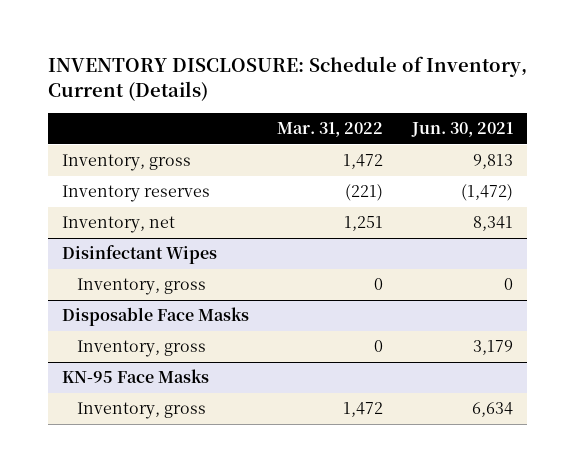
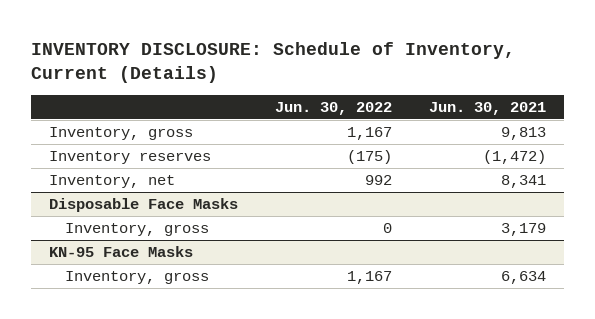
[277,122,384,138] Mar. 31, 2022 -> none
none -> [274,101,392,115] Jun. 30, 2022
[61,245,217,265] Disinfectant Wipes -> none
[76,278,206,296] Inventory, gross -> none

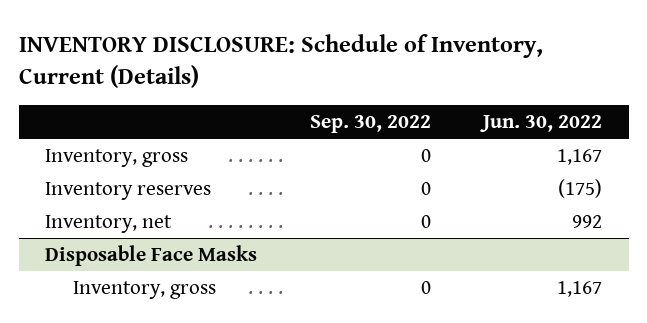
[428,101,546,115] Jun. 30, 2021 -> none
none -> [309,115,431,134] Sep. 30, 2022
[65,222,210,236] Inventory, gross -> none
[49,245,194,257] KN-95 Face Masks -> none

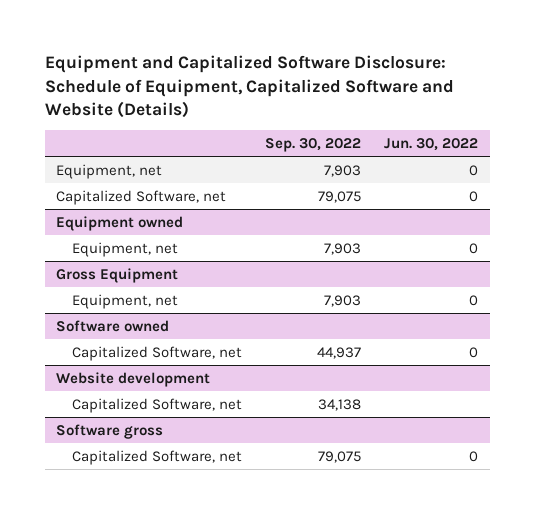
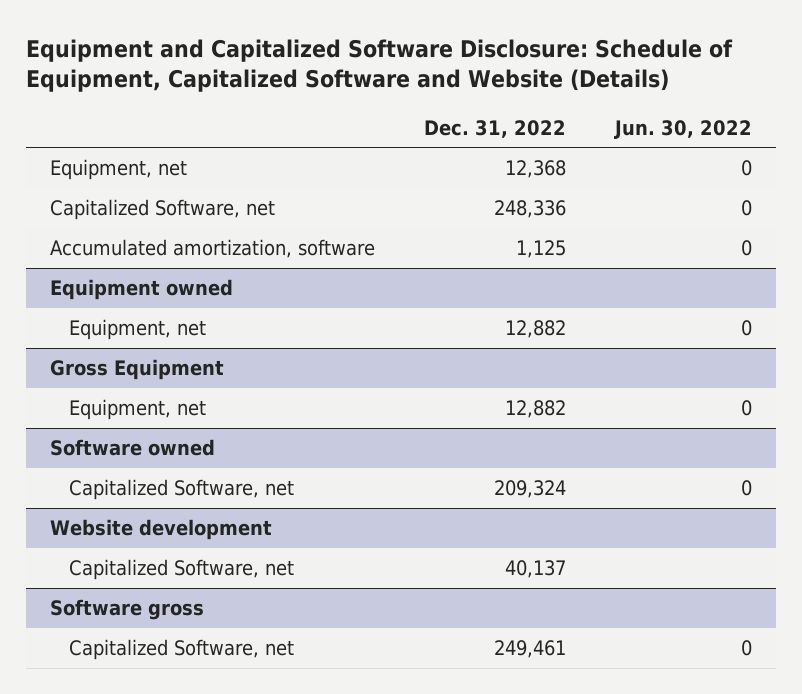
[264,138,361,153] Sep. 30, 2022 -> none
none -> [423,119,566,138] Dec. 31, 2022
none -> [50,239,376,259] Accumulated amortization, software

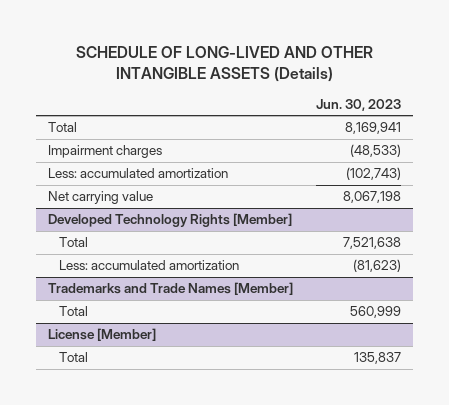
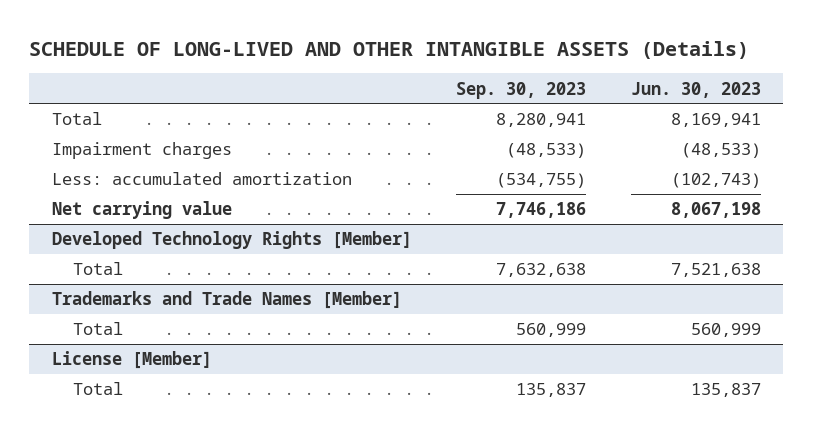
none -> [456,81,587,99] Sep. 30, 2023
[59,260,240,271] Less: accumulated amortization -> none

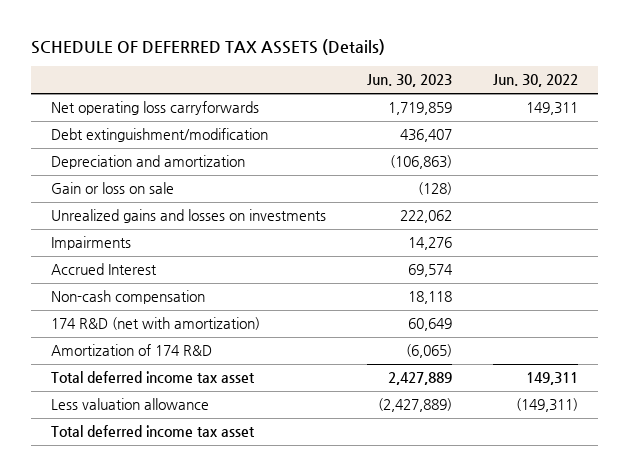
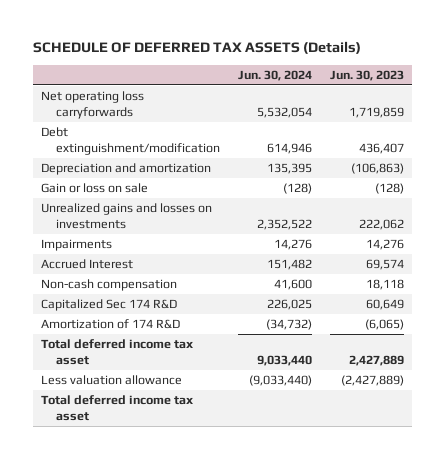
[493,74,579,88] Jun. 30, 2022 -> none
none -> [237,69,312,81] Jun. 30, 2024
[51,317,261,331] 174 R&D (net with amortization) -> [41,299,178,312] Capitalized Sec 174 R&D

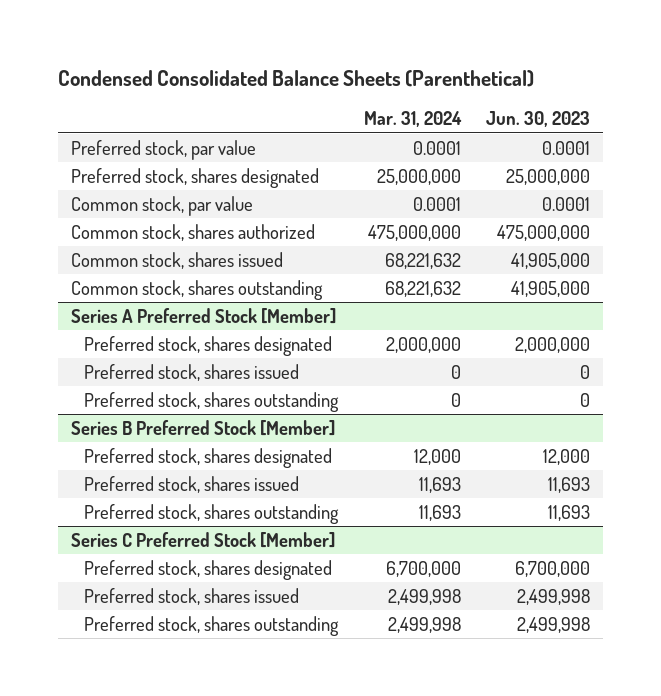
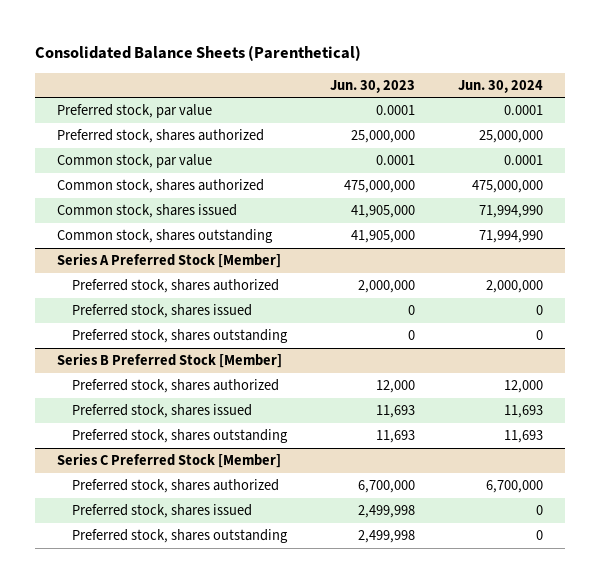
[57,70,534,88] Condensed Consolidated Balance Sheets (Parenthetical) -> [35,44,362,61] Consolidated Balance Sheets (Parenthetical)
[363,111,462,128] Mar. 31, 2024 -> none
none -> [458,79,544,93] Jun. 30, 2024
[70,167,319,188] Preferred stock, shares designated -> [57,129,265,144] Preferred stock, shares authorized
[83,335,332,356] Preferred stock, shares designated -> [72,279,280,294] Preferred stock, shares authorized
[83,447,332,468] Preferred stock, shares designated -> [72,379,280,394] Preferred stock, shares authorized
[83,559,332,580] Preferred stock, shares designated -> [72,479,280,494] Preferred stock, shares authorized

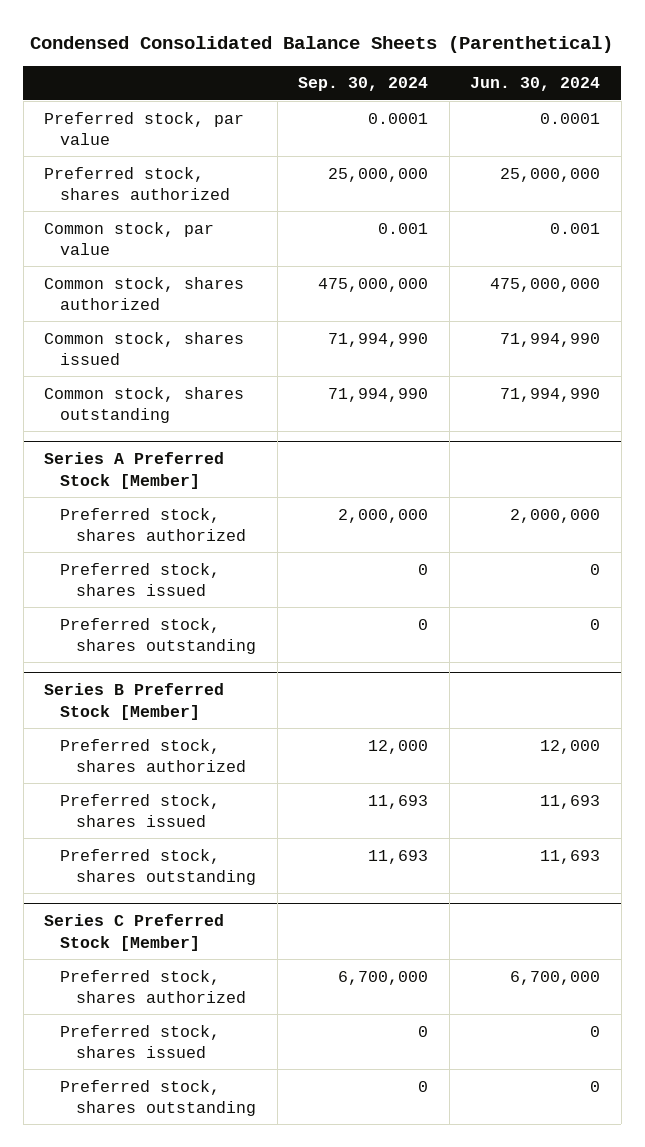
[35,44,362,61] Consolidated Balance Sheets (Parenthetical) -> [30,36,614,54] Condensed Consolidated Balance Sheets (Parenthetical)
[330,79,416,93] Jun. 30, 2023 -> none
none -> [298,77,429,92] Sep. 30, 2024
[504,155,544,166] 0.0001 -> [550,222,601,234] 0.001

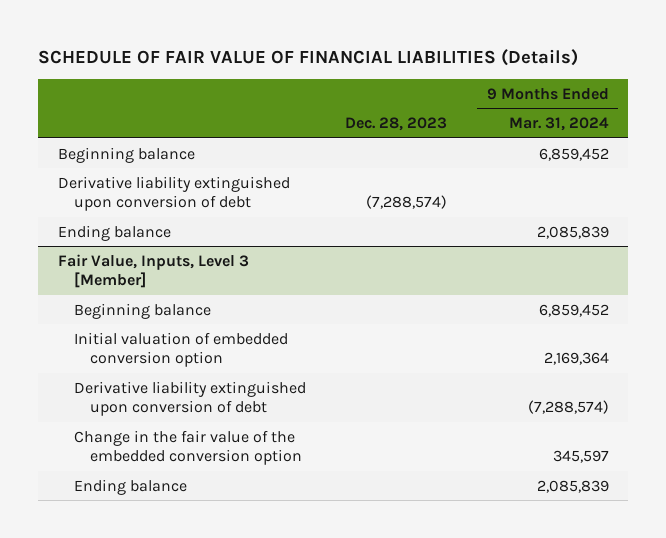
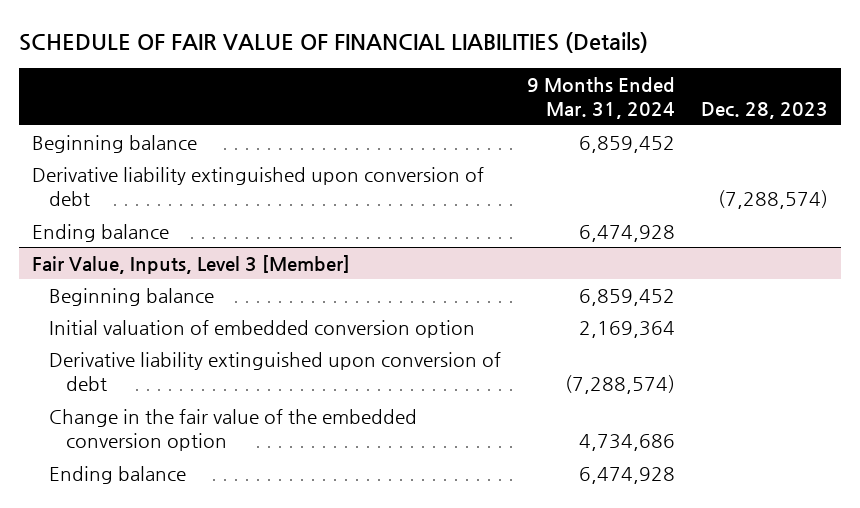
[536,225,609,239] 2,085,839 -> [578,224,675,242] 6,474,928
[552,450,609,464] 345,597 -> [578,434,675,452] 4,734,686
[536,479,609,493] 2,085,839 -> [578,466,675,484] 6,474,928

